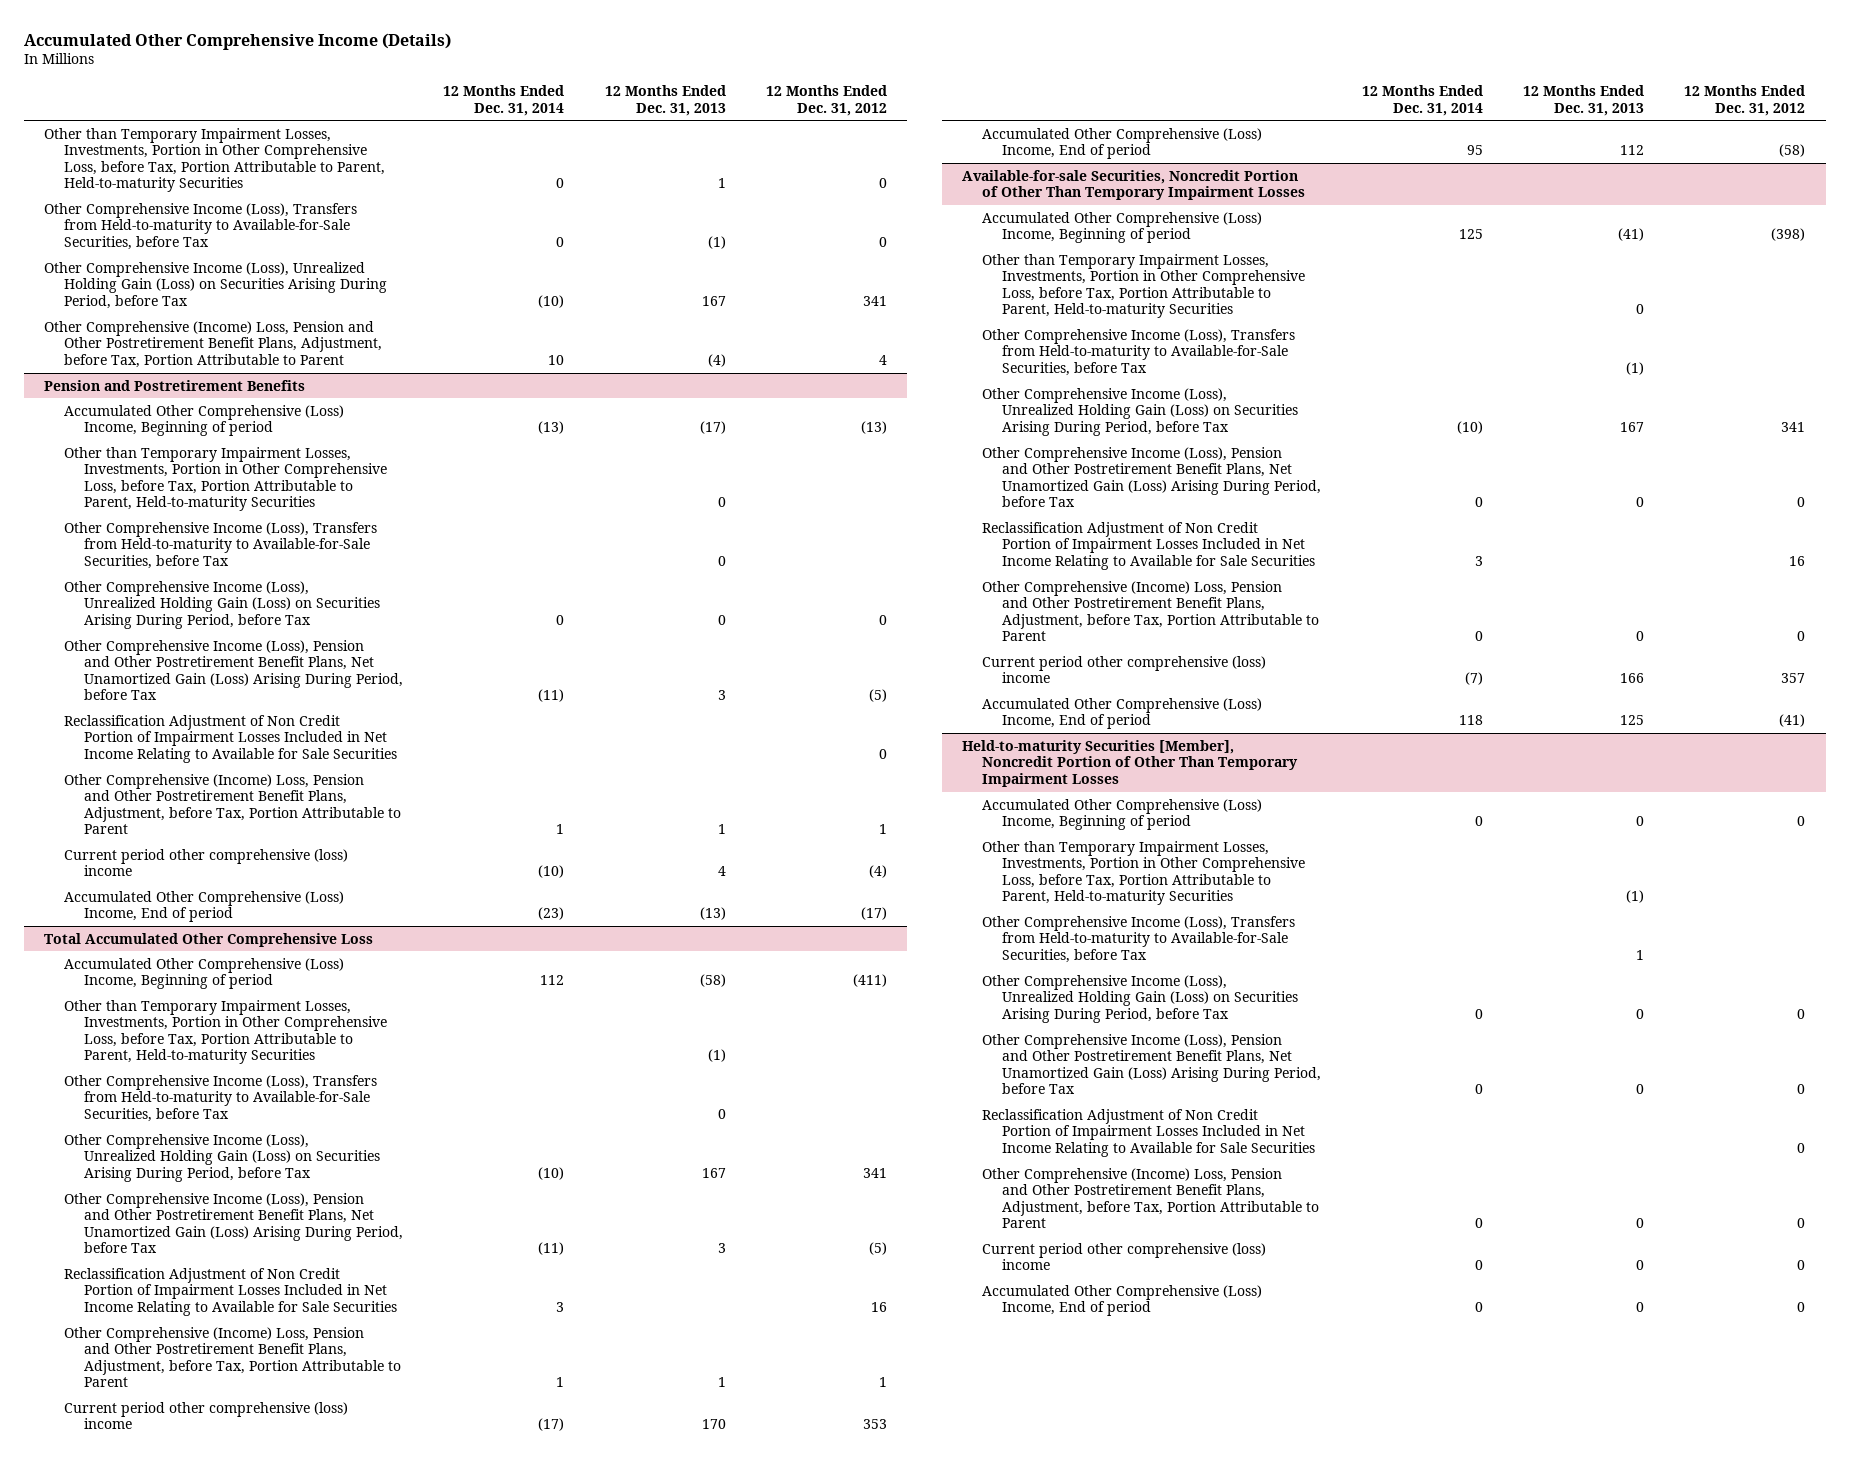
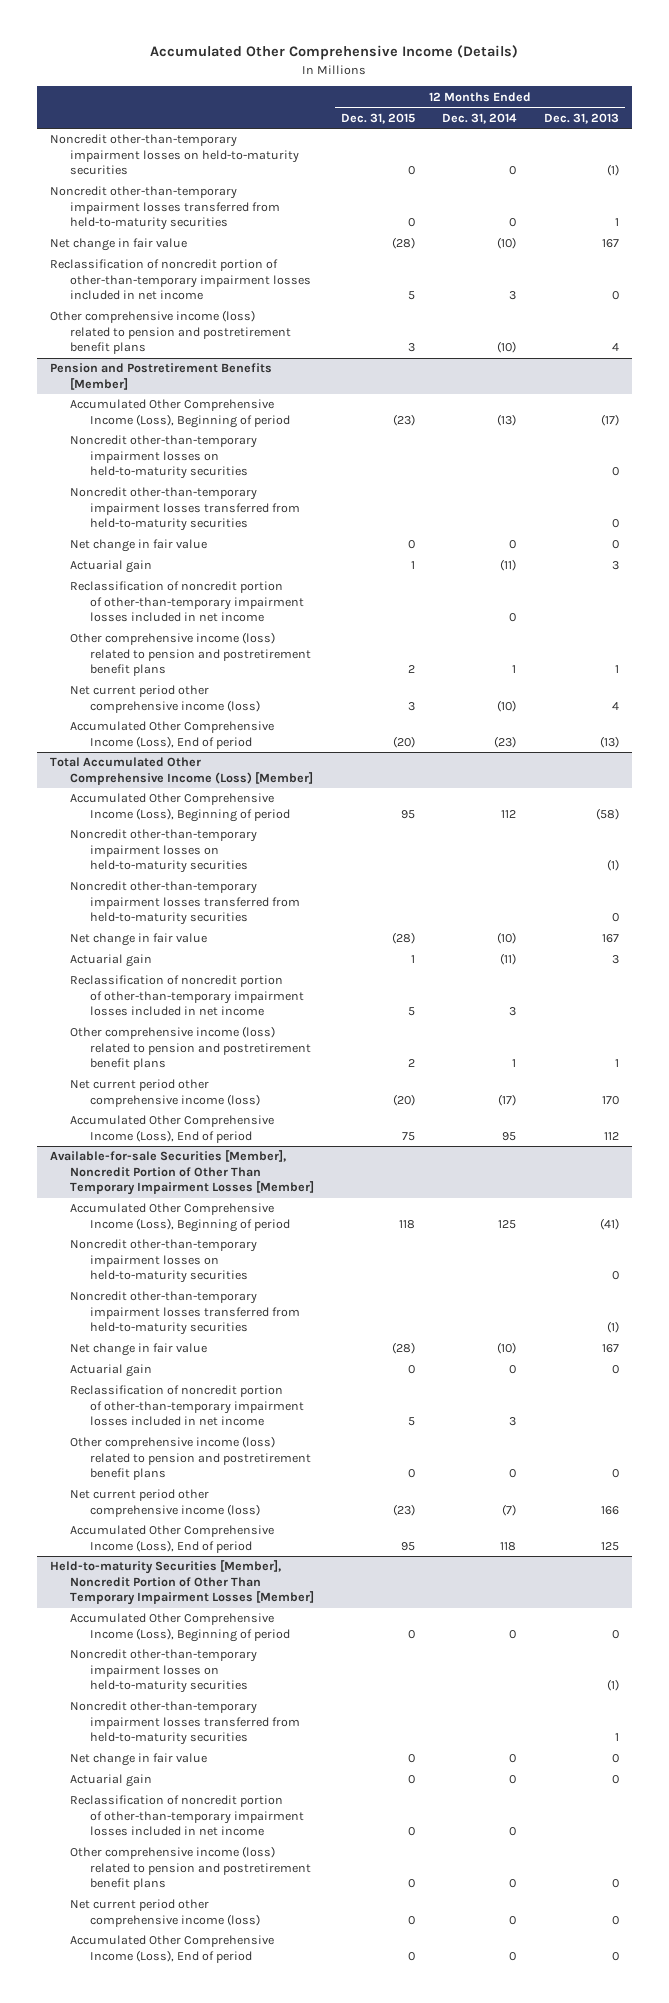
[766,84,888,116] 12 Months Ended Dec. 31, 2012 -> none
none -> [341,112,416,124] Dec. 31, 2015
[64,714,398,763] Reclassification Adjustment of Non Credit Portion of Impairment Losses Included in Net Income Relating to Available for Sale Securities -> none
[64,1267,398,1316] Reclassification Adjustment of Non Credit Portion of Impairment Losses Included in Net Income Relating to Available for Sale Securities -> none
[982,521,1316,570] Reclassification Adjustment of Non Credit Portion of Impairment Losses Included in Net Income Relating to Available for Sale Securities -> none
[982,1108,1316,1157] Reclassification Adjustment of Non Credit Portion of Impairment Losses Included in Net Income Relating to Available for Sale Securities -> none
[44,127,386,193] Other than Temporary Impairment Losses, Investments, Portion in Other Comprehensive Loss, before Tax, Portion Attributable to Parent, Held-to-maturity Securities -> [50,134,300,176] Noncredit other-than-temporary impairment losses on held-to-maturity securities
[717,178,726,189] 1 -> [606,164,619,177] (1)
[44,202,358,250] Other Comprehensive Income (Loss), Transfers from Held-to-maturity to Available-for-Sale Securities, before Tax -> [50,186,281,231] Noncredit other-than-temporary impairment losses transferred from held-to-maturity securities
[707,235,726,249] (1) -> [614,218,619,227] 1
[44,261,388,309] Other Comprehensive Income (Loss), Unrealized Holding Gain (Loss) on Securities Arising During Period, before Tax -> [50,238,188,252] Net change in fair value
none -> [50,259,312,301] Reclassification of noncredit portion of other-than-temporary impairment losses included in net income
[44,320,383,368] Other Comprehensive (Income) Loss, Pension and Other Postretirement Benefit Plans, Adjustment, before Tax, Portion Attributable to Parent -> [50,310,292,355] Other comprehensive income (loss) related to pension and postretirement benefit plans
[548,354,565,365] 10 -> [497,341,517,354] (10)
[707,353,726,367] (4) -> [611,343,619,352] 4
[44,379,306,391] Pension and Postretirement Benefits -> [50,363,273,390] Pension and Postretirement Benefits [Member]
[64,404,345,437] Accumulated Other Comprehensive (Loss) Income, Beginning of period -> [70,399,291,428] Accumulated Other Comprehensive Income (Loss), Beginning of period
[64,446,388,512] Other than Temporary Impairment Losses, Investments, Portion in Other Comprehensive Loss, before Tax, Portion Attributable to Parent, Held-to-maturity Securities -> [70,435,258,480] Noncredit other-than-temporary impairment losses on held-to-maturity securities
[64,521,378,569] Other Comprehensive Income (Loss), Transfers from Held-to-maturity to Available-for-Sale Securities, before Tax -> [70,487,301,532] Noncredit other-than-temporary impairment losses transferred from held-to-maturity securities
[64,580,381,629] Other Comprehensive Income (Loss), Unrealized Holding Gain (Loss) on Securities Arising During Period, before Tax -> [70,539,208,553] Net change in fair value
[64,639,404,701] Other Comprehensive Income (Loss), Pension and Other Postretirement Benefit Plans, Net Unamortized Gain (Loss) Arising During Period, before Tax -> [70,560,153,574] Actuarial gain
none -> [70,581,305,623] Reclassification of noncredit portion of other-than-temporary impairment losses included in net income
[64,773,402,835] Other Comprehensive (Income) Loss, Pension and Other Postretirement Benefit Plans, Adjustment, before Tax, Portion Attributable to Parent -> [70,632,312,677] Other comprehensive income (loss) related to pension and postretirement benefit plans
[64,848,349,877] Current period other comprehensive (loss) income -> [70,685,261,713] Net current period other comprehensive income (loss)
[64,890,345,923] Accumulated Other Comprehensive (Loss) Income, End of period -> [70,721,275,749] Accumulated Other Comprehensive Income (Loss), End of period
[44,932,374,947] Total Accumulated Other Comprehensive Loss -> [50,757,314,785] Total Accumulated Other Comprehensive Income (Loss) [Member]
[64,957,345,990] Accumulated Other Comprehensive (Loss) Income, Beginning of period -> [70,793,291,822] Accumulated Other Comprehensive Income (Loss), Beginning of period
[64,999,388,1065] Other than Temporary Impairment Losses, Investments, Portion in Other Comprehensive Loss, before Tax, Portion Attributable to Parent, Held-to-maturity Securities -> [70,829,258,874] Noncredit other-than-temporary impairment losses on held-to-maturity securities
[64,1074,378,1122] Other Comprehensive Income (Loss), Transfers from Held-to-maturity to Available-for-Sale Securities, before Tax -> [70,881,301,926] Noncredit other-than-temporary impairment losses transferred from held-to-maturity securities
[64,1133,381,1182] Other Comprehensive Income (Loss), Unrealized Holding Gain (Loss) on Securities Arising During Period, before Tax -> [70,933,208,947] Net change in fair value
[64,1192,404,1254] Other Comprehensive Income (Loss), Pension and Other Postretirement Benefit Plans, Net Unamortized Gain (Loss) Arising During Period, before Tax -> [70,954,153,968] Actuarial gain
none -> [70,975,305,1017] Reclassification of noncredit portion of other-than-temporary impairment losses included in net income
[64,1326,402,1388] Other Comprehensive (Income) Loss, Pension and Other Postretirement Benefit Plans, Adjustment, before Tax, Portion Attributable to Parent -> [70,1026,312,1071] Other comprehensive income (loss) related to pension and postretirement benefit plans
[64,1401,349,1430] Current period other comprehensive (loss) income -> [70,1079,261,1107] Net current period other comprehensive income (loss)
[982,127,1263,160] Accumulated Other Comprehensive (Loss) Income, End of period -> [70,1115,275,1143] Accumulated Other Comprehensive Income (Loss), End of period
[962,169,1306,201] Available-for-sale Securities, Noncredit Portion of Other Than Temporary Impairment Losses -> [50,1150,315,1196] Available-for-sale Securities [Member], Noncredit Portion of Other Than Temporary Impairment Losses [Member]
[982,211,1263,244] Accumulated Other Comprehensive (Loss) Income, Beginning of period -> [70,1203,291,1232] Accumulated Other Comprehensive Income (Loss), Beginning of period
[982,253,1306,319] Other than Temporary Impairment Losses, Investments, Portion in Other Comprehensive Loss, before Tax, Portion Attributable to Parent, Held-to-maturity Securities -> [70,1239,258,1284] Noncredit other-than-temporary impairment losses on held-to-maturity securities
[982,328,1296,376] Other Comprehensive Income (Loss), Transfers from Held-to-maturity to Available-for-Sale Securities, before Tax -> [70,1291,301,1336] Noncredit other-than-temporary impairment losses transferred from held-to-maturity securities
[982,387,1299,436] Other Comprehensive Income (Loss), Unrealized Holding Gain (Loss) on Securities Arising During Period, before Tax -> [70,1343,208,1357] Net change in fair value
[982,446,1322,508] Other Comprehensive Income (Loss), Pension and Other Postretirement Benefit Plans, Net Unamortized Gain (Loss) Arising During Period, before Tax -> [70,1364,153,1378] Actuarial gain
none -> [70,1385,305,1427] Reclassification of noncredit portion of other-than-temporary impairment losses included in net income
[982,580,1320,642] Other Comprehensive (Income) Loss, Pension and Other Postretirement Benefit Plans, Adjustment, before Tax, Portion Attributable to Parent -> [70,1436,312,1481] Other comprehensive income (loss) related to pension and postretirement benefit plans
[982,655,1267,684] Current period other comprehensive (loss) income -> [70,1489,261,1517] Net current period other comprehensive income (loss)
[982,697,1263,730] Accumulated Other Comprehensive (Loss) Income, End of period -> [70,1525,275,1553] Accumulated Other Comprehensive Income (Loss), End of period
[962,739,1299,787] Held-to-maturity Securities [Member], Noncredit Portion of Other Than Temporary Impairment Losses -> [50,1560,315,1606] Held-to-maturity Securities [Member], Noncredit Portion of Other Than Temporary Impairment Losses [Member]
[982,798,1263,831] Accumulated Other Comprehensive (Loss) Income, Beginning of period -> [70,1613,291,1642] Accumulated Other Comprehensive Income (Loss), Beginning of period
[982,840,1306,906] Other than Temporary Impairment Losses, Investments, Portion in Other Comprehensive Loss, before Tax, Portion Attributable to Parent, Held-to-maturity Securities -> [70,1649,258,1694] Noncredit other-than-temporary impairment losses on held-to-maturity securities
[982,915,1296,963] Other Comprehensive Income (Loss), Transfers from Held-to-maturity to Available-for-Sale Securities, before Tax -> [70,1701,301,1746] Noncredit other-than-temporary impairment losses transferred from held-to-maturity securities
[982,974,1299,1023] Other Comprehensive Income (Loss), Unrealized Holding Gain (Loss) on Securities Arising During Period, before Tax -> [70,1753,208,1767] Net change in fair value
[982,1033,1322,1095] Other Comprehensive Income (Loss), Pension and Other Postretirement Benefit Plans, Net Unamortized Gain (Loss) Arising During Period, before Tax -> [70,1774,153,1788] Actuarial gain
none -> [70,1795,305,1837] Reclassification of noncredit portion of other-than-temporary impairment losses included in net income
[982,1167,1320,1229] Other Comprehensive (Income) Loss, Pension and Other Postretirement Benefit Plans, Adjustment, before Tax, Portion Attributable to Parent -> [70,1846,312,1891] Other comprehensive income (loss) related to pension and postretirement benefit plans
[982,1242,1267,1271] Current period other comprehensive (loss) income -> [70,1899,261,1927] Net current period other comprehensive income (loss)
[982,1284,1263,1317] Accumulated Other Comprehensive (Loss) Income, End of period -> [70,1935,275,1963] Accumulated Other Comprehensive Income (Loss), End of period

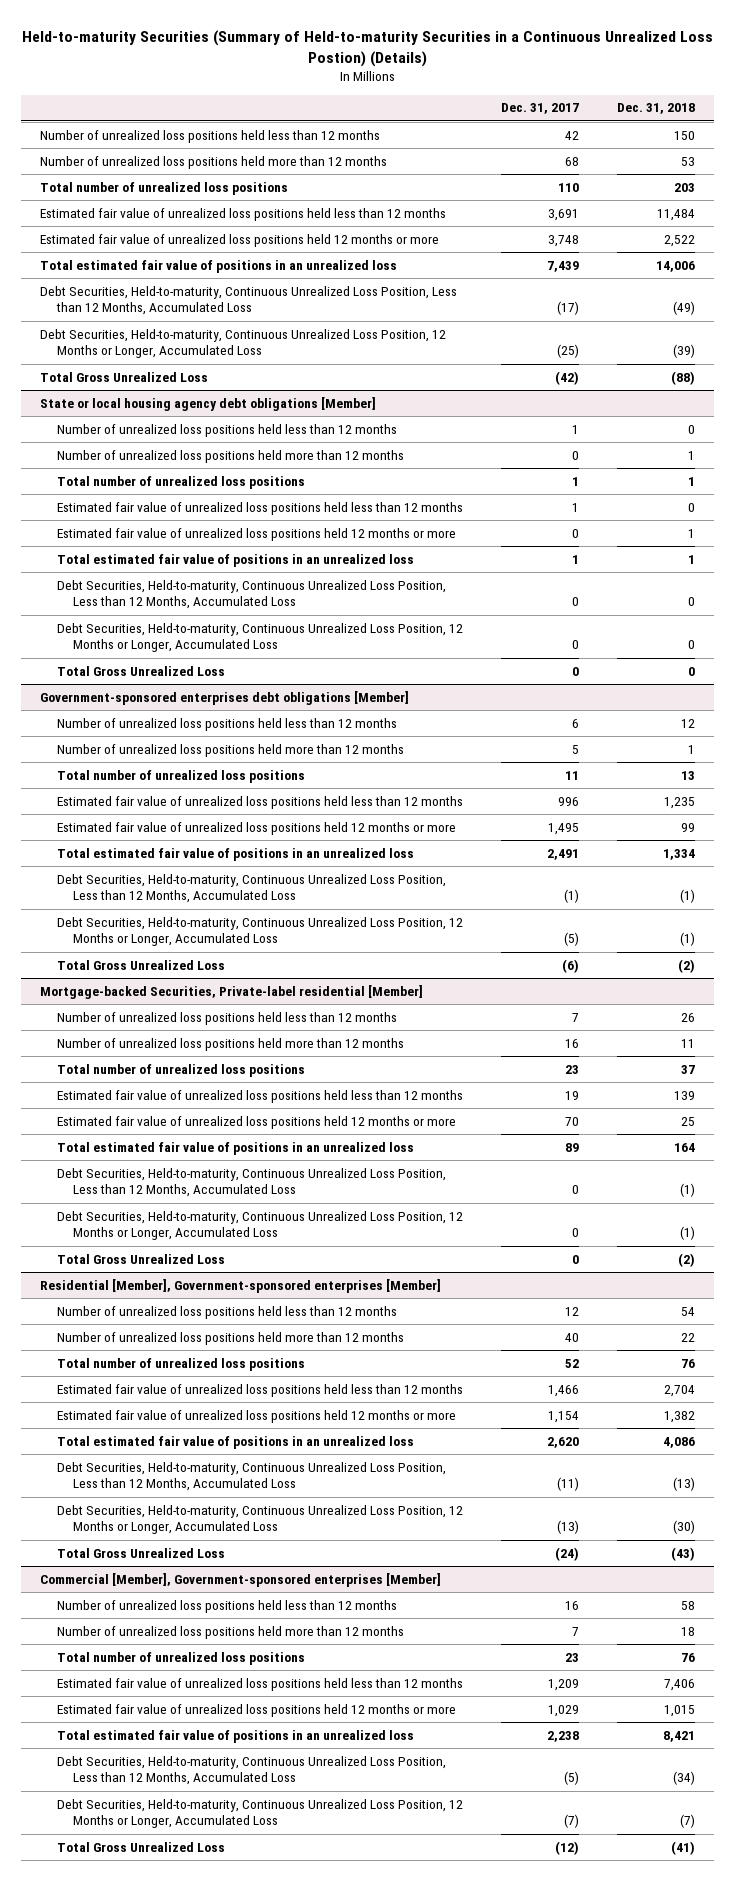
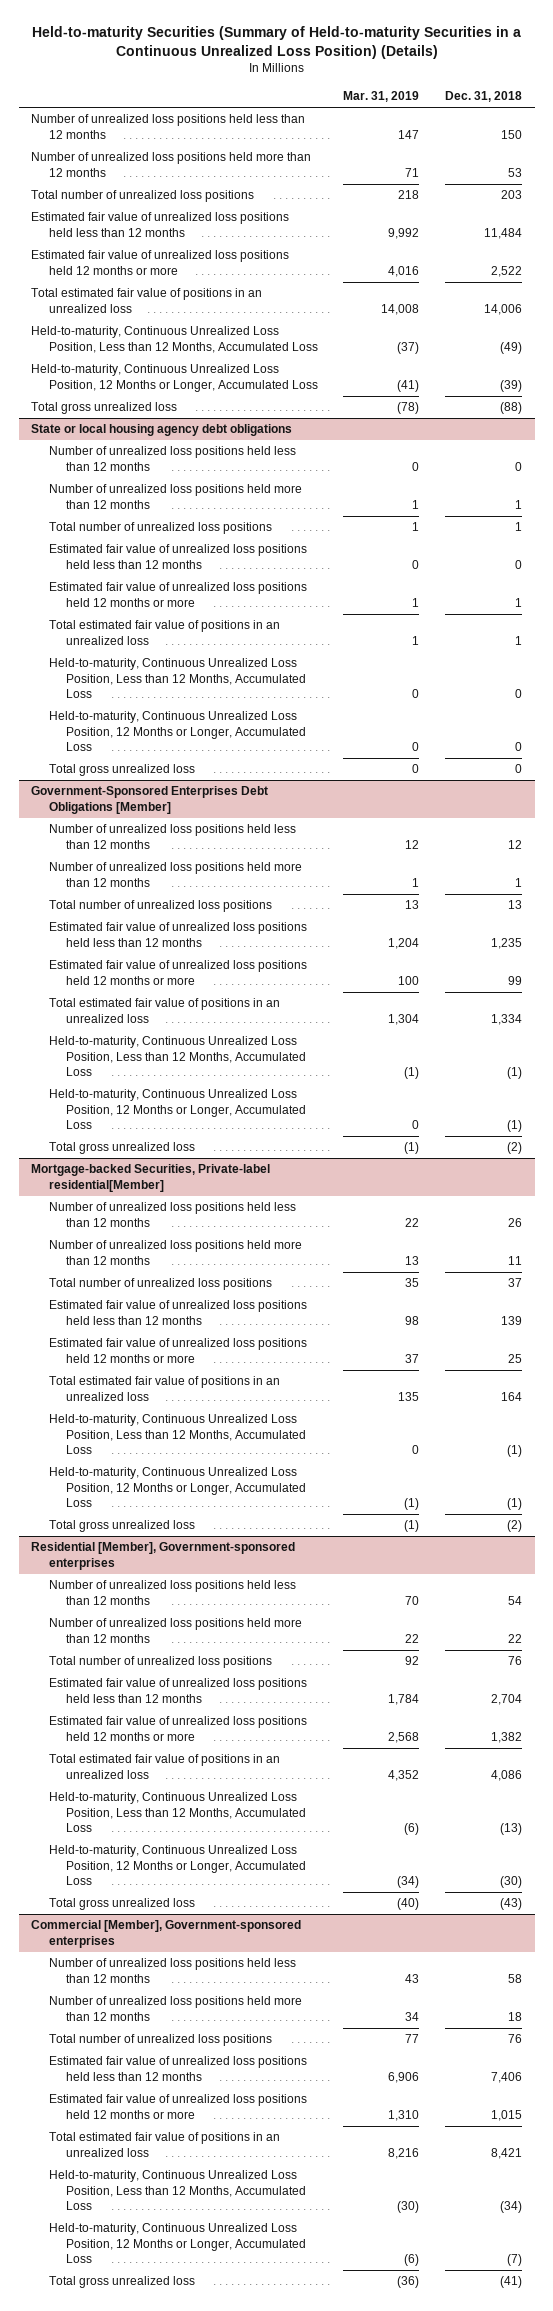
[21,30,713,68] Held-to-maturity Securities (Summary of Held-to-maturity Securities in a Continuous Unrealized Loss Postion) (Details) -> [31,26,521,60] Held-to-maturity Securities (Summary of Held-to-maturity Securities in a Continuous Unrealized Loss Position) (Details)
[500,103,579,115] Dec. 31, 2017 -> none
none -> [343,90,420,102] Mar. 31, 2019
[40,285,458,316] Debt Securities, Held-to-maturity, Continuous Unrealized Loss Position, Less than 12 Months, Accumulated Loss -> [31,326,318,353] Held-to-maturity, Continuous Unrealized Loss Position, Less than 12 Months, Accumulated Loss
[40,328,447,359] Debt Securities, Held-to-maturity, Continuous Unrealized Loss Position, 12 Months or Longer, Accumulated Loss -> [31,364,318,392] Held-to-maturity, Continuous Unrealized Loss Position, 12 Months or Longer, Accumulated Loss
[40,371,209,382] Total Gross Unrealized Loss -> [31,402,178,415] Total gross unrealized loss
[40,396,377,411] State or local housing agency debt obligations [Member] -> [31,424,293,437] State or local housing agency debt obligations
[56,579,446,610] Debt Securities, Held-to-maturity, Continuous Unrealized Loss Position, Less than 12 Months, Accumulated Loss -> [48,658,306,699] Held-to-maturity, Continuous Unrealized Loss Position, Less than 12 Months, Accumulated Loss
[56,622,463,653] Debt Securities, Held-to-maturity, Continuous Unrealized Loss Position, 12 Months or Longer, Accumulated Loss -> [48,711,306,752] Held-to-maturity, Continuous Unrealized Loss Position, 12 Months or Longer, Accumulated Loss
[56,665,225,676] Total Gross Unrealized Loss -> [48,764,195,777] Total gross unrealized loss
[40,690,410,705] Government-sponsored enterprises debt obligations [Member] -> [31,786,269,814] Government-Sponsored Enterprises Debt Obligations [Member]
[56,873,446,904] Debt Securities, Held-to-maturity, Continuous Unrealized Loss Position, Less than 12 Months, Accumulated Loss -> [48,1036,306,1077] Held-to-maturity, Continuous Unrealized Loss Position, Less than 12 Months, Accumulated Loss
[56,916,463,947] Debt Securities, Held-to-maturity, Continuous Unrealized Loss Position, 12 Months or Longer, Accumulated Loss -> [48,1089,306,1130] Held-to-maturity, Continuous Unrealized Loss Position, 12 Months or Longer, Accumulated Loss
[56,959,225,970] Total Gross Unrealized Loss -> [48,1142,195,1155] Total gross unrealized loss
[40,984,424,999] Mortgage-backed Securities, Private-label residential [Member] -> [31,1164,271,1192] Mortgage-backed Securities, Private-label residential[Member]
[56,1167,446,1198] Debt Securities, Held-to-maturity, Continuous Unrealized Loss Position, Less than 12 Months, Accumulated Loss -> [48,1414,306,1455] Held-to-maturity, Continuous Unrealized Loss Position, Less than 12 Months, Accumulated Loss
[56,1210,463,1241] Debt Securities, Held-to-maturity, Continuous Unrealized Loss Position, 12 Months or Longer, Accumulated Loss -> [48,1467,306,1508] Held-to-maturity, Continuous Unrealized Loss Position, 12 Months or Longer, Accumulated Loss
[56,1253,225,1264] Total Gross Unrealized Loss -> [48,1520,195,1533] Total gross unrealized loss
[40,1278,442,1293] Residential [Member], Government-sponsored enterprises [Member] -> [31,1542,296,1570] Residential [Member], Government-sponsored enterprises
[56,1461,446,1492] Debt Securities, Held-to-maturity, Continuous Unrealized Loss Position, Less than 12 Months, Accumulated Loss -> [48,1792,306,1833] Held-to-maturity, Continuous Unrealized Loss Position, Less than 12 Months, Accumulated Loss
[56,1504,463,1535] Debt Securities, Held-to-maturity, Continuous Unrealized Loss Position, 12 Months or Longer, Accumulated Loss -> [48,1845,306,1886] Held-to-maturity, Continuous Unrealized Loss Position, 12 Months or Longer, Accumulated Loss
[56,1547,225,1558] Total Gross Unrealized Loss -> [48,1898,195,1911] Total gross unrealized loss
[40,1572,442,1587] Commercial [Member], Government-sponsored enterprises [Member] -> [31,1920,302,1948] Commercial [Member], Government-sponsored enterprises
[56,1755,446,1786] Debt Securities, Held-to-maturity, Continuous Unrealized Loss Position, Less than 12 Months, Accumulated Loss -> [48,2170,306,2211] Held-to-maturity, Continuous Unrealized Loss Position, Less than 12 Months, Accumulated Loss
[56,1798,463,1829] Debt Securities, Held-to-maturity, Continuous Unrealized Loss Position, 12 Months or Longer, Accumulated Loss -> [48,2223,306,2264] Held-to-maturity, Continuous Unrealized Loss Position, 12 Months or Longer, Accumulated Loss
[56,1841,225,1852] Total Gross Unrealized Loss -> [48,2276,195,2289] Total gross unrealized loss

